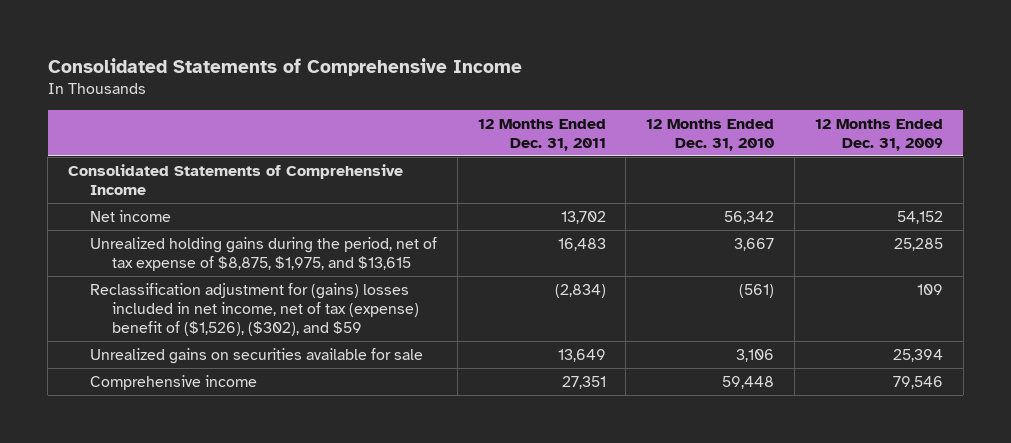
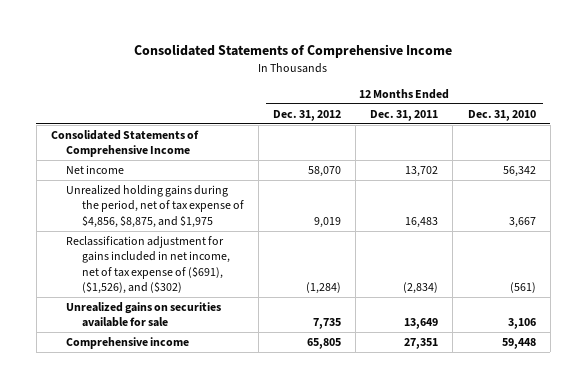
[814,118,943,151] 12 Months Ended Dec. 31, 2009 -> none
none -> [273,109,342,121] Dec. 31, 2012
[89,236,437,271] Unrealized holding gains during the period, net of tax expense of $8,875, $1,975, and $13,615 -> [66,185,245,228] Unrealized holding gains during the period, net of tax expense of $4,856, $8,875, and $1,975
[89,282,419,337] Reclassification adjustment for (gains) losses included in net income, net of tax (expense) benefit of ($1,526), ($302), and $59 -> [66,236,231,295] Reclassification adjustment for gains included in net income, net of tax expense of ($691), ($1,526), and ($302)

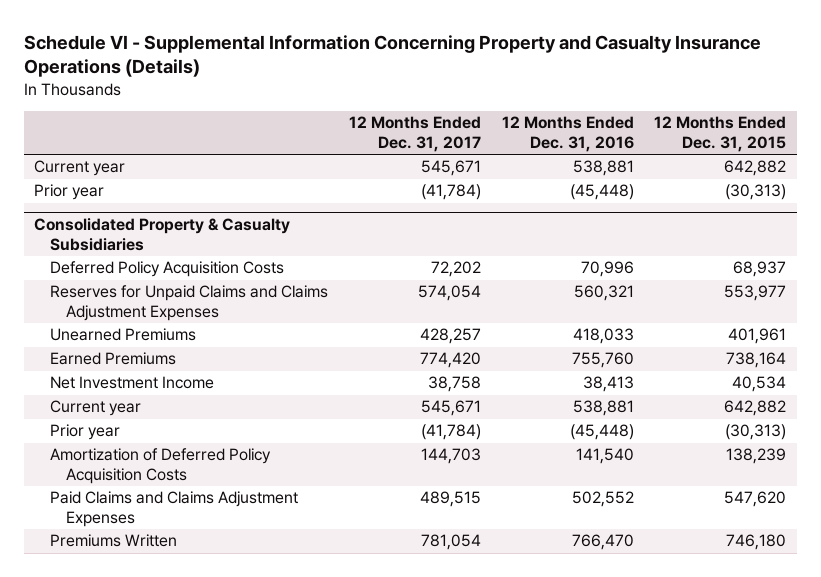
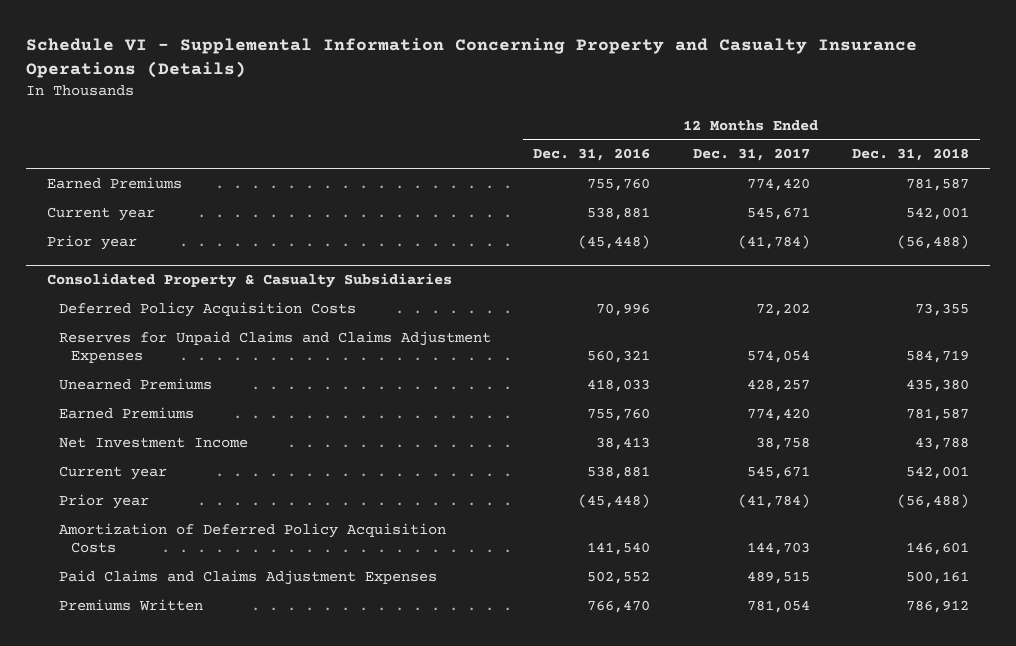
[654,116,787,152] 12 Months Ended Dec. 31, 2015 -> none
none -> [851,148,969,162] Dec. 31, 2018
none -> [47,176,183,189] Earned Premiums

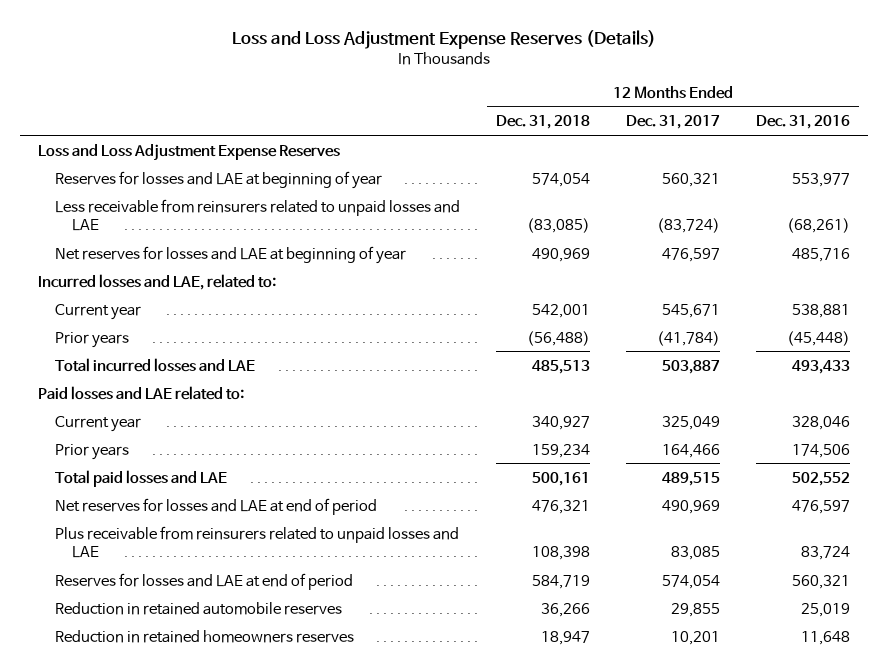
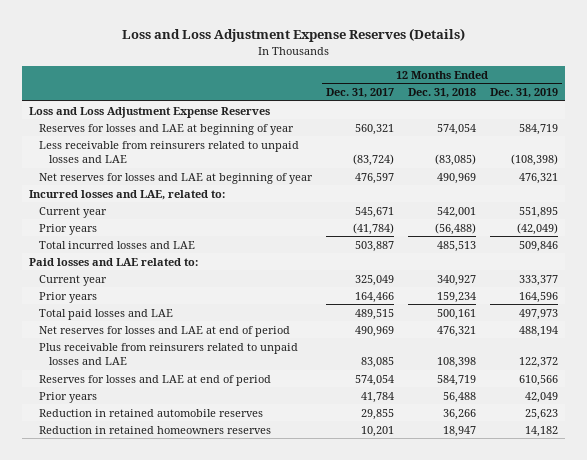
[756,115,851,130] Dec. 31, 2016 -> none
none -> [490,87,559,98] Dec. 31, 2019
none -> [38,391,97,403] Prior years

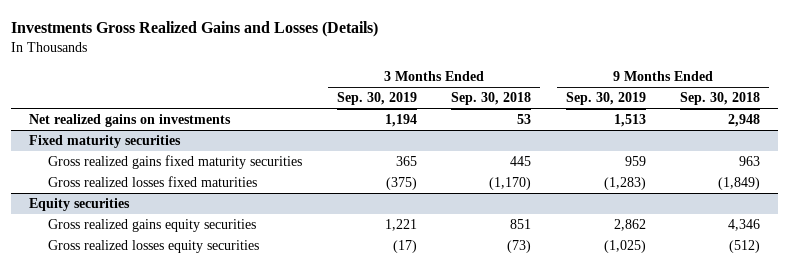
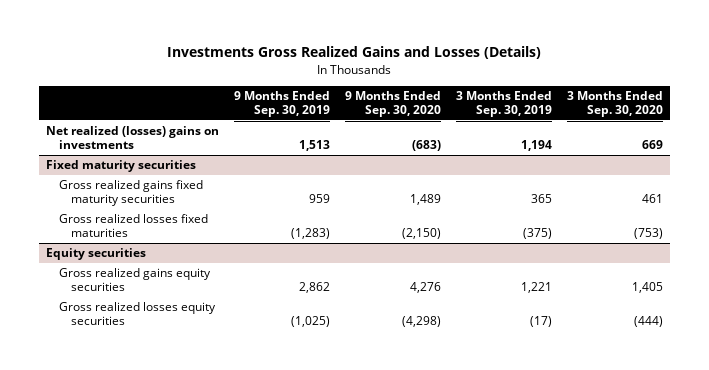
[451,92,532,106] Sep. 30, 2018 -> none
[680,92,761,106] Sep. 30, 2018 -> none
none -> [344,90,441,118] 9 Months Ended Sep. 30, 2020
none -> [566,90,663,118] 3 Months Ended Sep. 30, 2020
[28,113,231,127] Net realized gains on investments -> [46,126,220,150] Net realized (losses) gains on investments

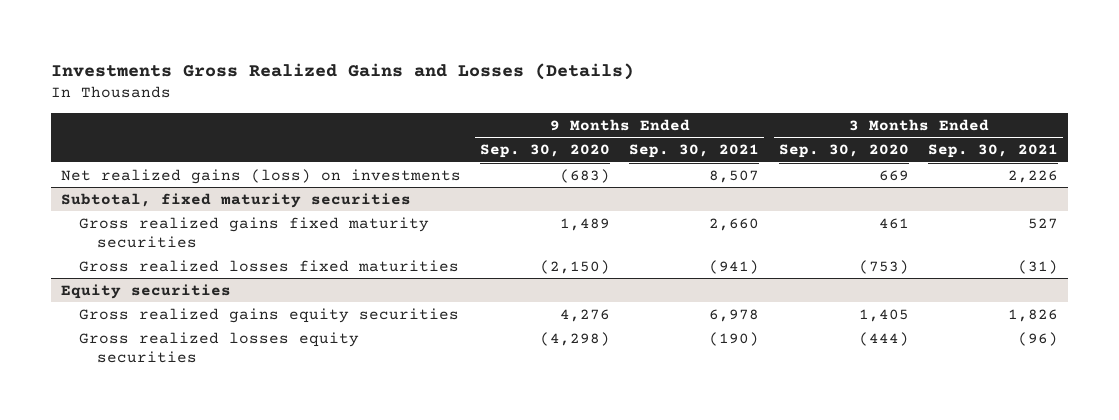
[234,90,331,118] 9 Months Ended Sep. 30, 2019 -> none
[455,90,552,118] 3 Months Ended Sep. 30, 2019 -> none
none -> [629,144,760,159] Sep. 30, 2021
none -> [928,144,1059,159] Sep. 30, 2021
[46,126,220,150] Net realized (losses) gains on investments -> [60,168,461,184] Net realized gains (loss) on investments
[46,160,197,173] Fixed maturity securities -> [60,192,411,208] Subtotal, fixed maturity securities

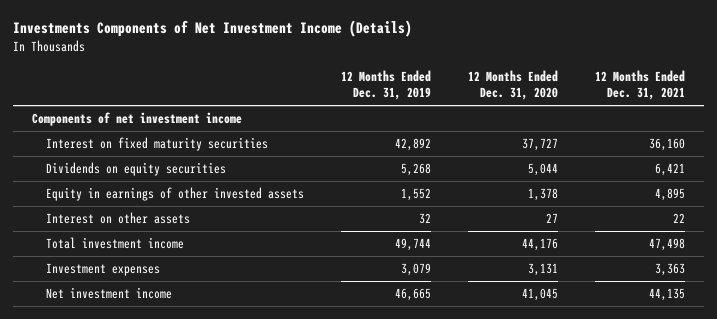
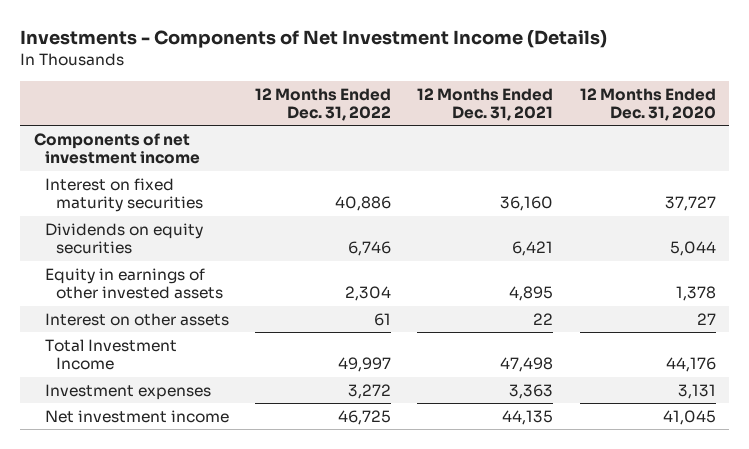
[13,20,413,38] Investments Components of Net Investment Income (Details) -> [20,30,608,49] Investments - Components of Net Investment Income (Details)
[340,70,431,101] 12 Months Ended Dec. 31, 2019 -> none
none -> [255,87,392,121] 12 Months Ended Dec. 31, 2022
[45,236,184,249] Total investment income -> [44,338,177,371] Total Investment Income

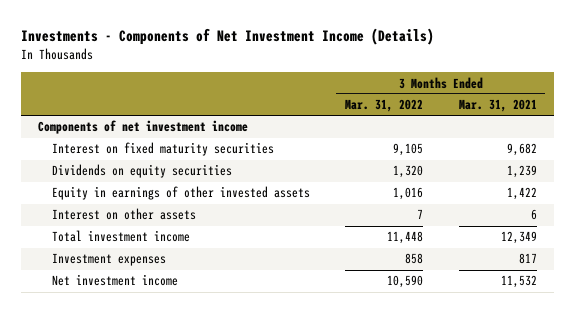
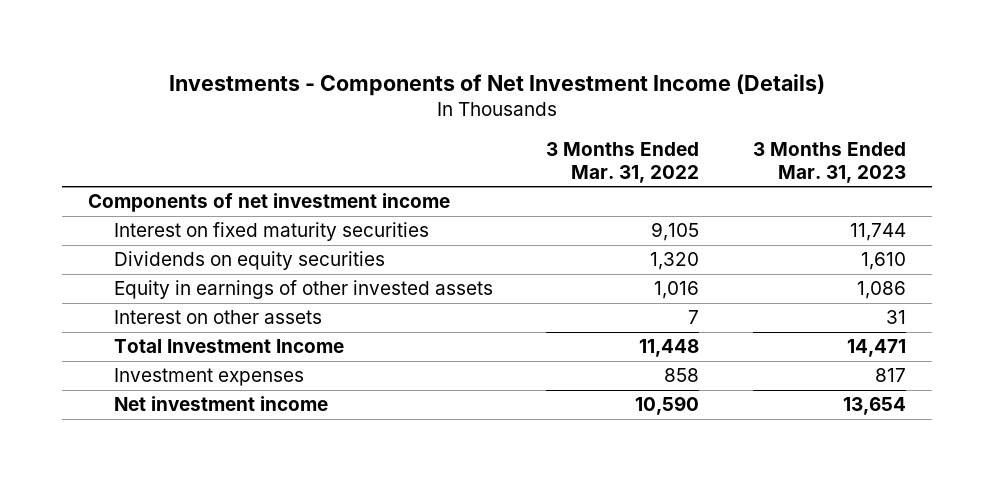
[458,99,537,113] Mar. 31, 2021 -> none
none -> [752,142,906,183] 3 Months Ended Mar. 31, 2023
[51,230,190,243] Total investment income -> [113,339,344,354] Total Investment Income

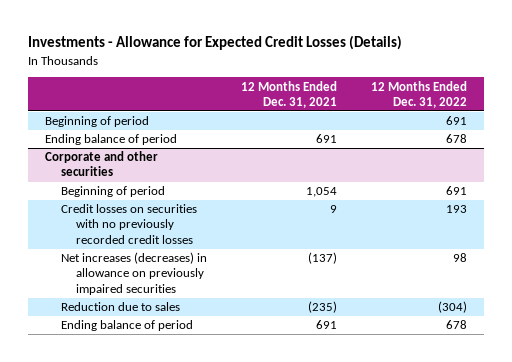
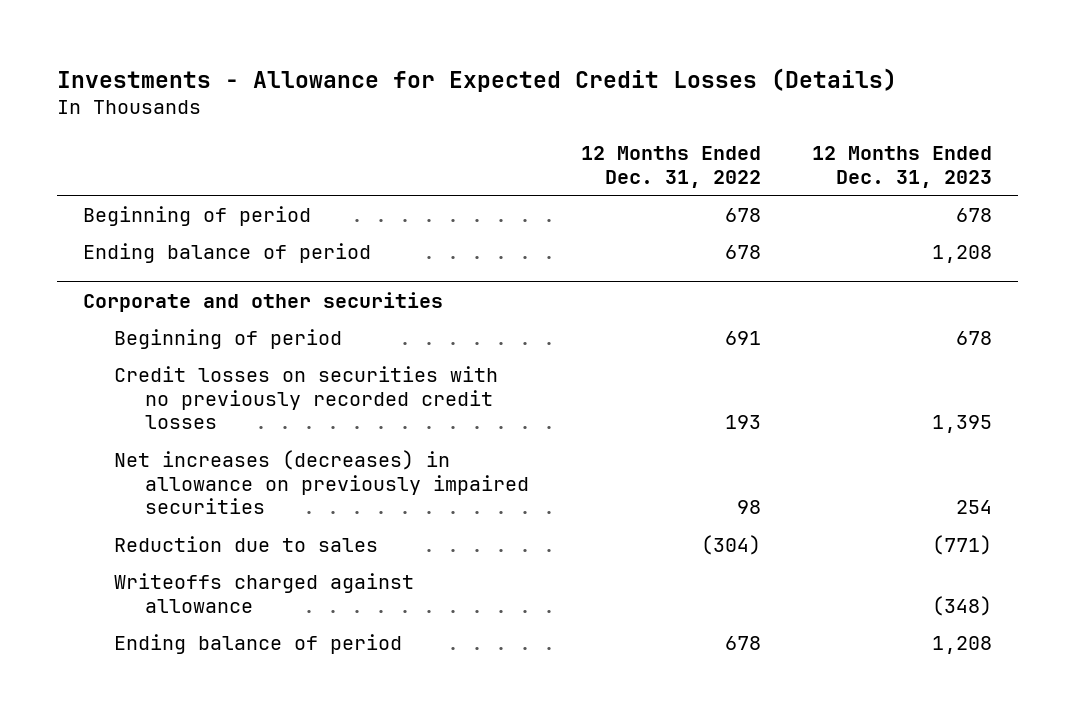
[240,80,337,108] 12 Months Ended Dec. 31, 2021 -> none
none -> [812,145,993,188] 12 Months Ended Dec. 31, 2023
[446,116,468,126] 691 -> [724,207,761,222] 678
none -> [114,572,415,613] Writeoffs charged against allowance

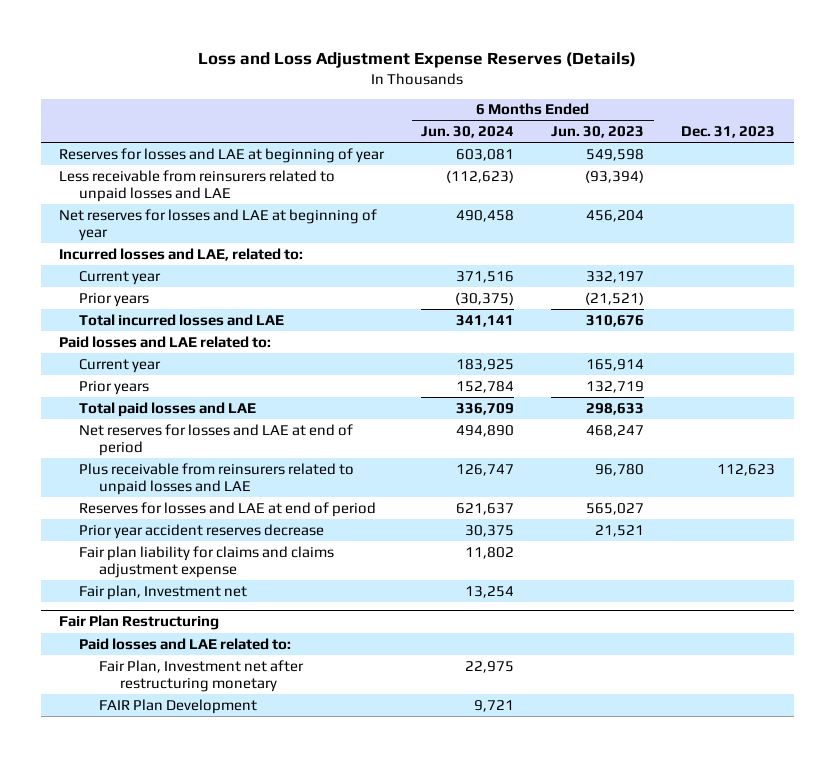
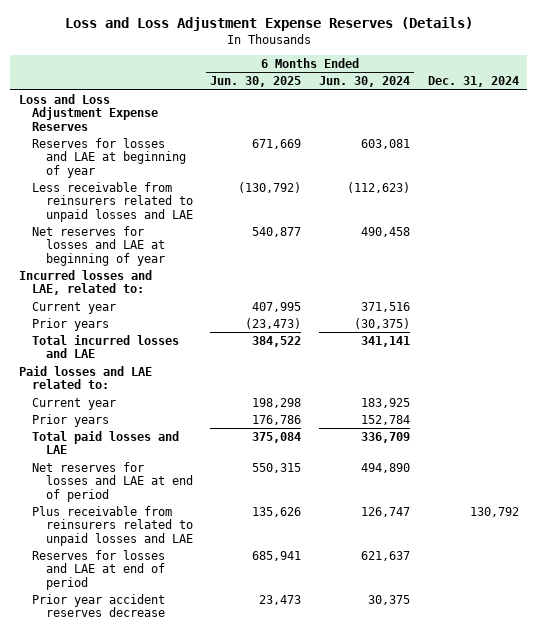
[551,126,645,139] Jun. 30, 2023 -> none
[681,126,776,139] Dec. 31, 2023 -> none
none -> [210,76,302,88] Jun. 30, 2025
none -> [427,76,519,88] Dec. 31, 2024
none -> [19,93,159,131] Loss and Loss Adjustment Expense Reserves
[79,545,335,578] Fair plan liability for claims and claims adjustment expense -> none
[79,584,248,600] Fair plan, Investment net -> none
[59,615,220,631] Fair Plan Restructuring -> none
[79,637,292,650] Paid losses and LAE related to: -> none
[99,659,305,692] Fair Plan, Investment net after restructuring monetary -> none
[99,698,258,714] FAIR Plan Development -> none

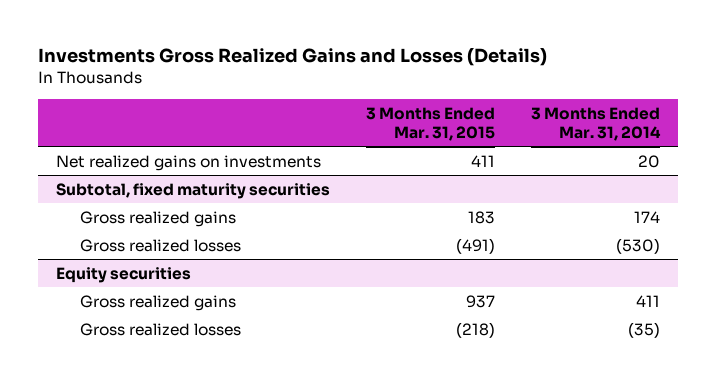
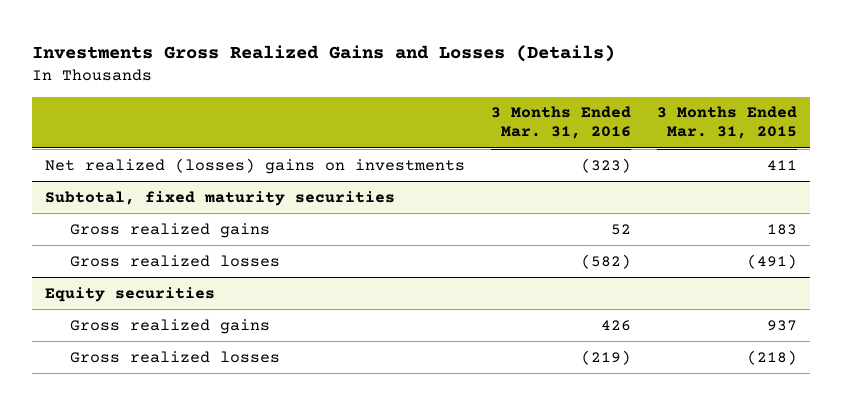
[530,106,661,141] 3 Months Ended Mar. 31, 2014 -> none
none -> [490,106,631,140] 3 Months Ended Mar. 31, 2016
[56,154,322,171] Net realized gains on investments -> [44,157,465,174] Net realized (losses) gains on investments

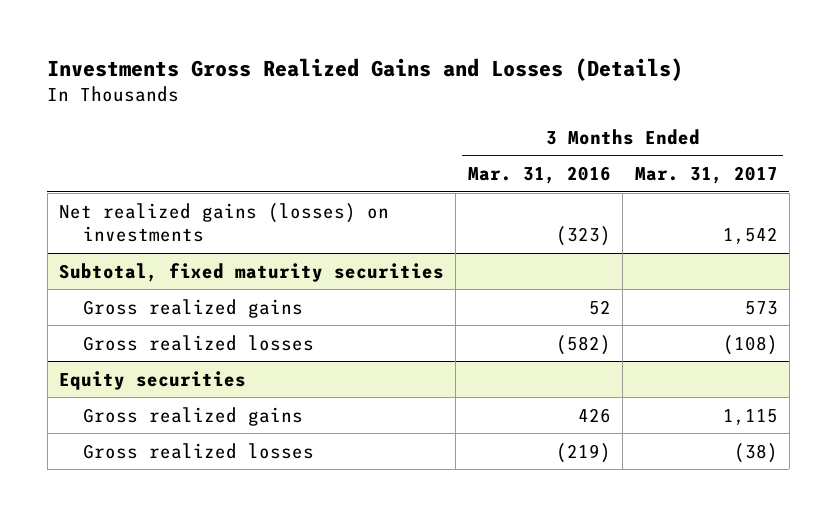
[656,106,797,140] 3 Months Ended Mar. 31, 2015 -> none
none -> [634,166,778,185] Mar. 31, 2017
[44,157,465,174] Net realized (losses) gains on investments -> [59,202,390,243] Net realized gains (losses) on investments

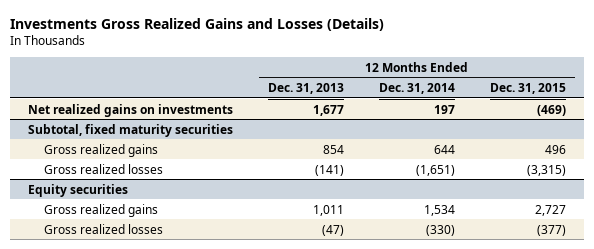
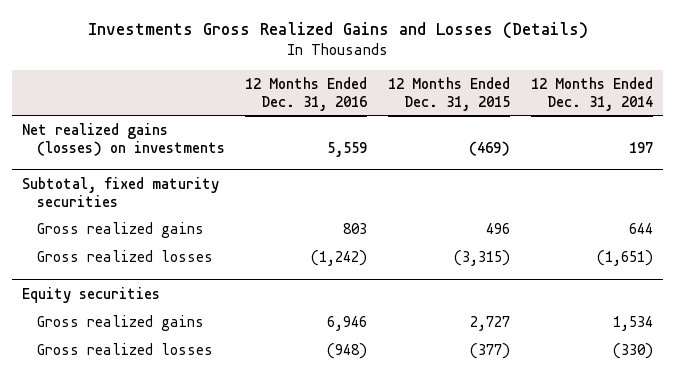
[267,82,344,94] Dec. 31, 2013 -> none
none -> [245,76,368,111] 12 Months Ended Dec. 31, 2016
[27,103,233,117] Net realized gains on investments -> [22,122,225,156] Net realized gains (losses) on investments

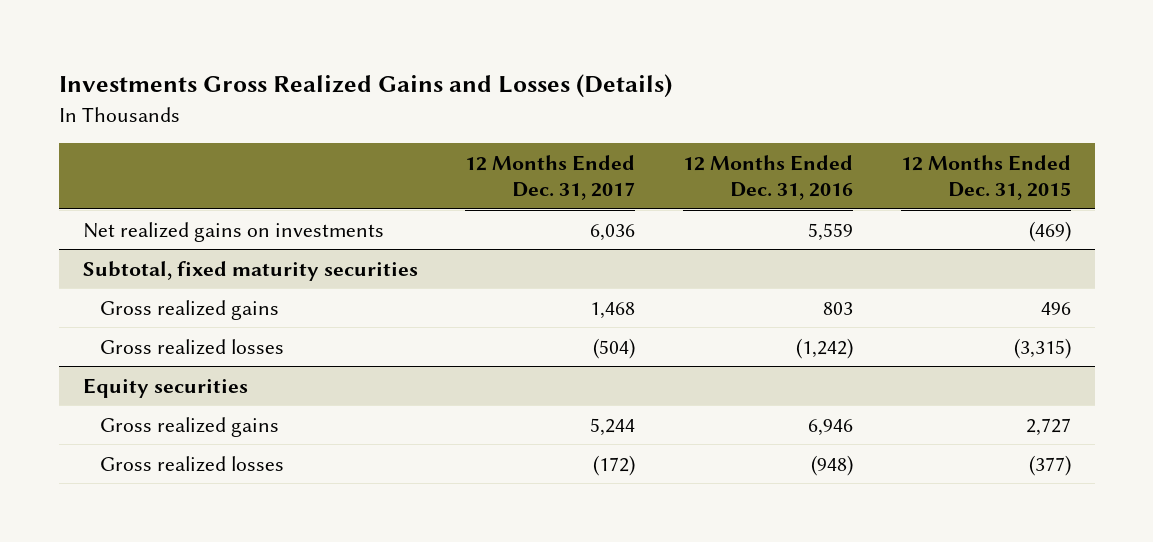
[530,76,653,111] 12 Months Ended Dec. 31, 2014 -> none
none -> [465,155,636,201] 12 Months Ended Dec. 31, 2017
[22,122,225,156] Net realized gains (losses) on investments -> [82,221,384,242] Net realized gains on investments

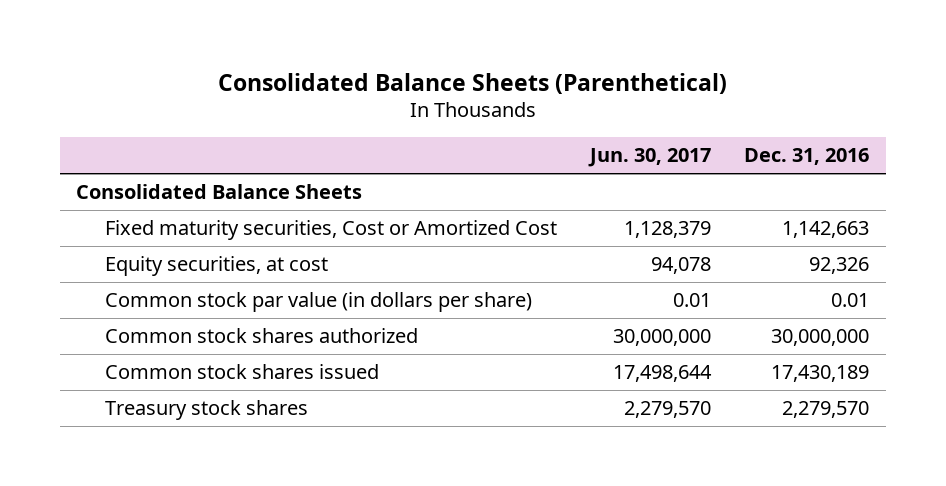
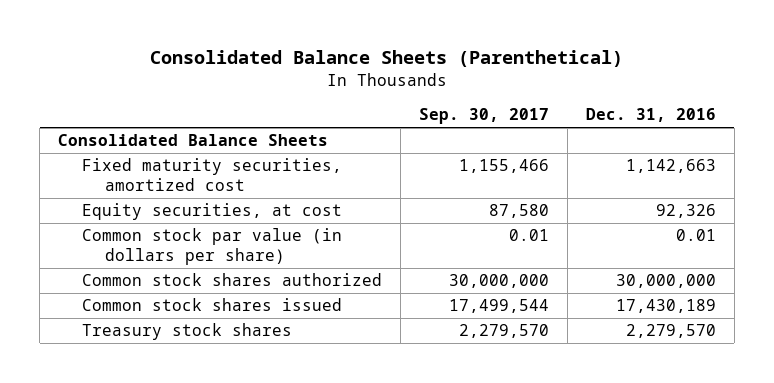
[588,148,712,168] Jun. 30, 2017 -> none
none -> [418,108,549,125] Sep. 30, 2017
[105,220,558,241] Fixed maturity securities, Cost or Amortized Cost -> [81,158,342,191] Fixed maturity securities, amortized cost

